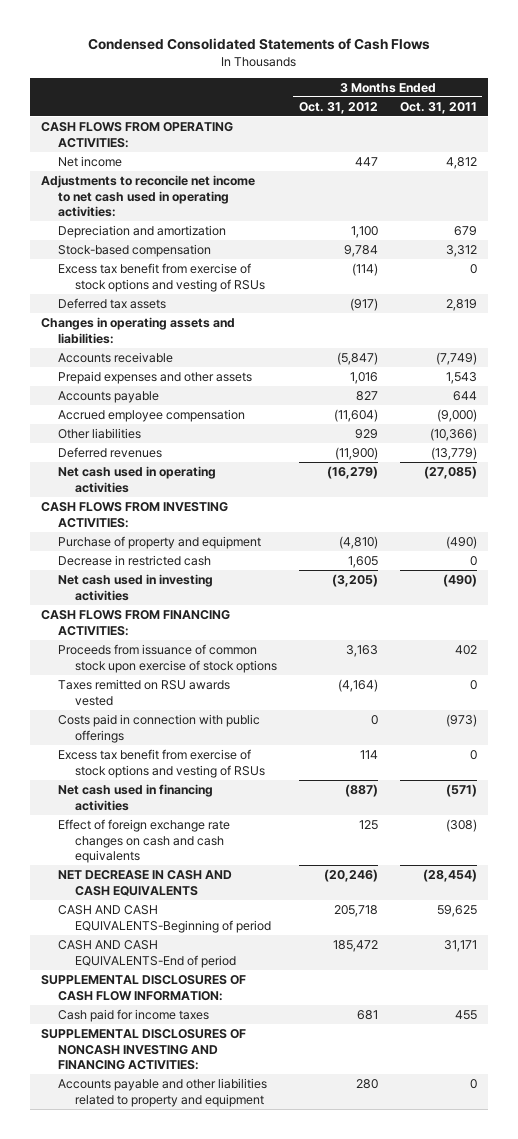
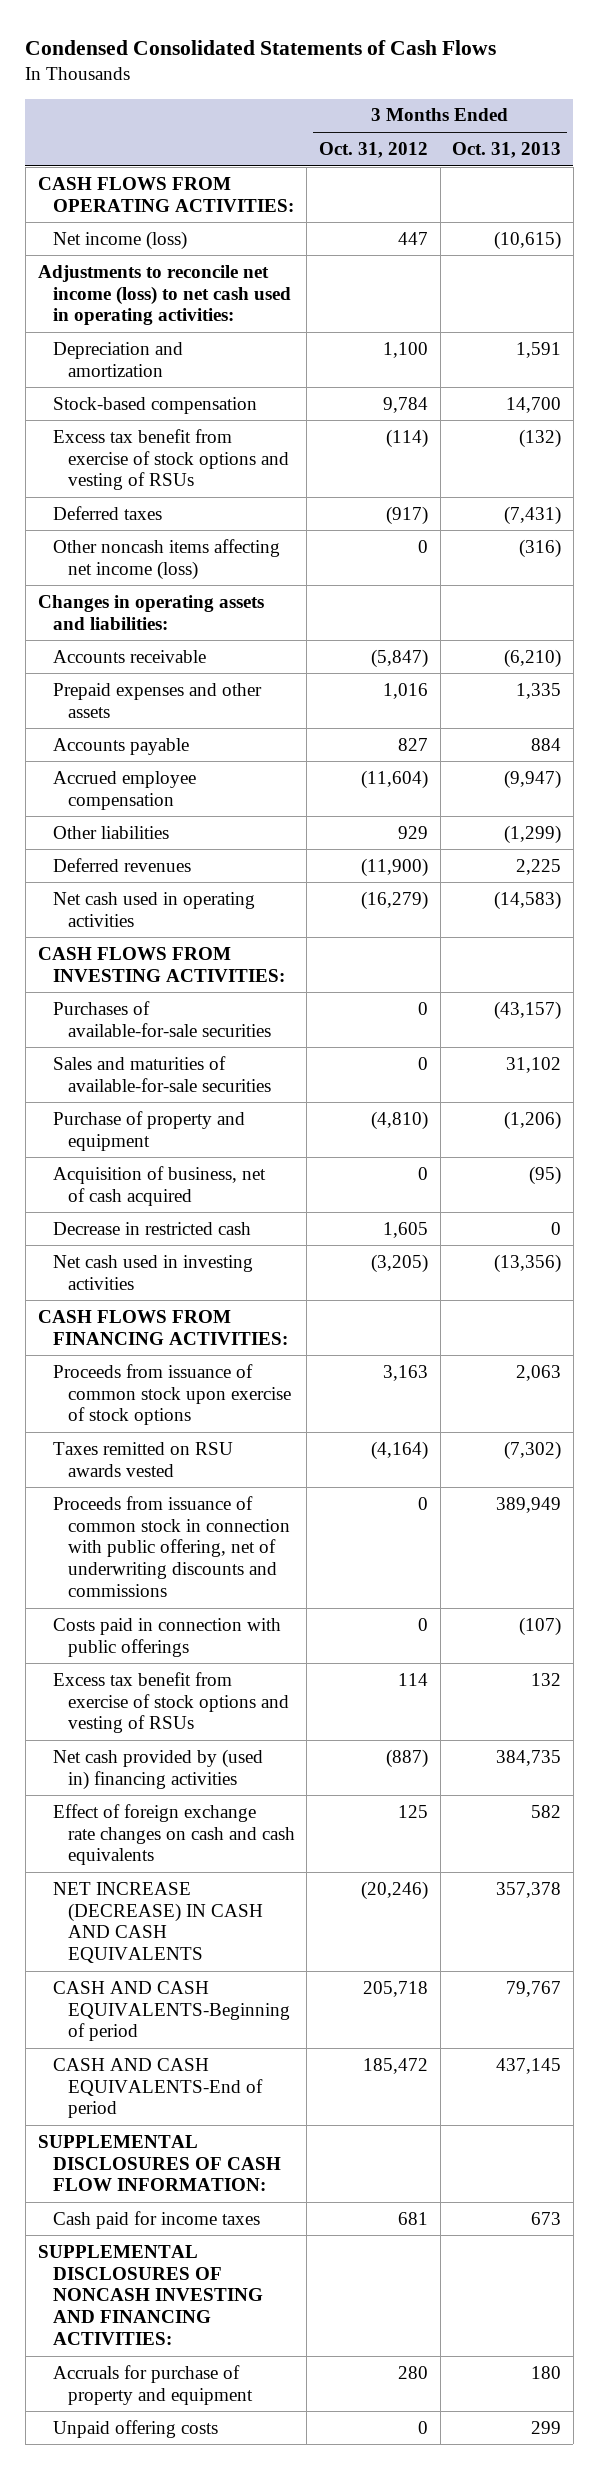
[399,101,477,114] Oct. 31, 2011 -> none
none -> [452,141,562,158] Oct. 31, 2013
[57,155,122,167] Net income -> [52,230,187,250] Net income (loss)
[41,174,256,218] Adjustments to reconcile net income to net cash used in operating activities: -> [37,264,291,326] Adjustments to reconcile net income (loss) to net cash used in operating activities:
[57,297,166,309] Deferred tax assets -> [52,505,162,520] Deferred taxes
none -> [52,538,280,580] Other noncash items affecting net income (loss)
none -> [52,1000,271,1037] Purchases of available-for-sale securities
none -> [52,1055,271,1092] Sales and maturities of available-for-sale securities
none -> [52,1165,266,1206] Acquisition of business, net of cash acquired
none -> [52,1495,290,1598] Proceeds from issuance of common stock in connection with public offering, net of underwriting discounts and commissions
[57,783,213,811] Net cash used in financing activities -> [52,1748,263,1790] Net cash provided by (used in) financing activities
[57,869,232,896] NET DECREASE IN CASH AND CASH EQUIVALENTS -> [52,1881,263,1964] NET INCREASE (DECREASE) IN CASH AND CASH EQUIVALENTS
[57,1077,267,1107] Accounts payable and other liabilities related to property and equipment -> [52,2364,253,2405] Accruals for purchase of property and equipment
none -> [52,2419,218,2438] Unpaid offering costs

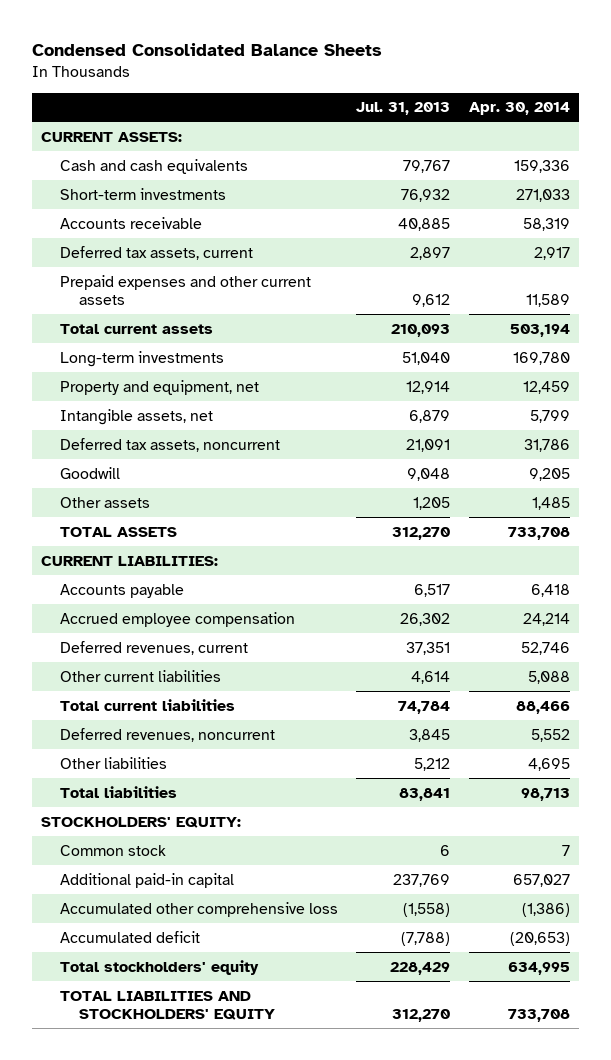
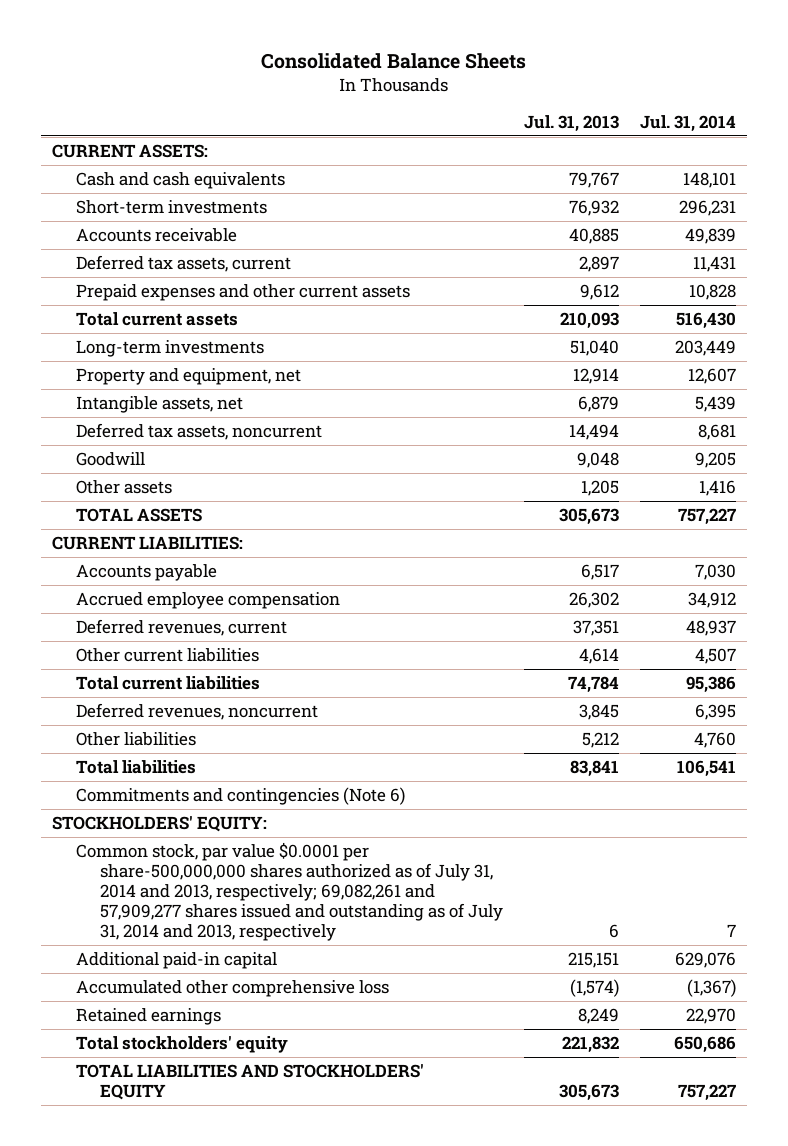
[31,43,382,57] Condensed Consolidated Balance Sheets -> [260,52,526,69] Consolidated Balance Sheets
[468,102,570,116] Apr. 30, 2014 -> none
none -> [640,115,737,133] Jul. 31, 2014
[406,438,451,452] 21,091 -> [568,424,619,441] 14,494
[392,526,451,540] 312,270 -> [558,508,619,526] 305,673
none -> [75,787,405,806] Commitments and contingencies (Note 6)
[59,930,200,943] Accumulated deficit -> none
[59,844,166,856] Common stock -> [75,842,503,941] Common stock, par value $0.0001 per share-500,000,000 shares authorized as of July 31, 2014 and 2013, respectively; 69,082,261 and 57,909,277 shares issued and outstanding as of July 31, 2014 and 2013, respectively
[393,873,451,887] 237,769 -> [567,952,619,969] 215,151
[403,902,451,917] (1,558) -> [569,979,619,998] (1,574)
none -> [75,1008,221,1026] Retained earnings
[390,961,451,975] 228,429 -> [561,1036,619,1054] 221,832
[392,1009,451,1023] 312,270 -> [558,1084,619,1102] 305,673

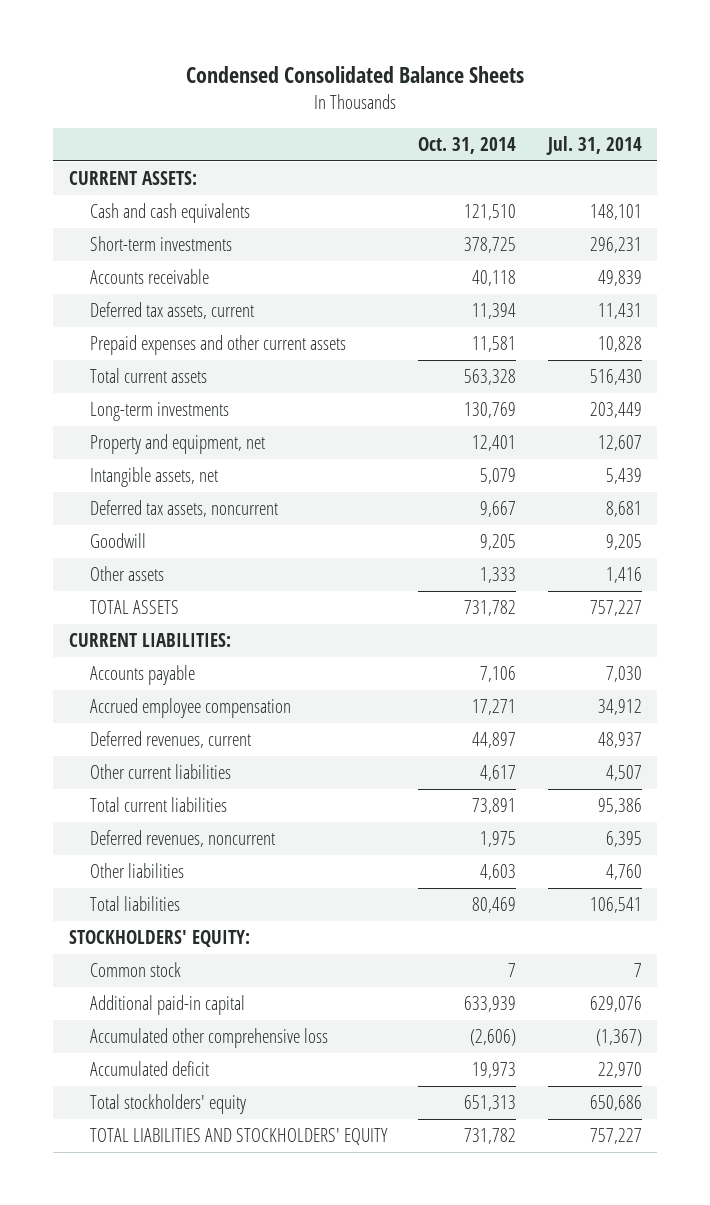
[260,52,526,69] Consolidated Balance Sheets -> [186,65,525,83] Condensed Consolidated Balance Sheets
[523,115,619,133] Jul. 31, 2013 -> none
none -> [418,137,517,155] Oct. 31, 2014
[75,787,405,806] Commitments and contingencies (Note 6) -> none
[75,842,503,941] Common stock, par value $0.0001 per share-500,000,000 shares authorized as of July 31, 2014 and 2013, respectively; 69,082,261 and 57,909,277 shares issued and outstanding as of July 31, 2014 and 2013, respectively -> [89,962,181,978] Common stock
[75,1008,221,1026] Retained earnings -> [89,1061,209,1077] Accumulated deficit

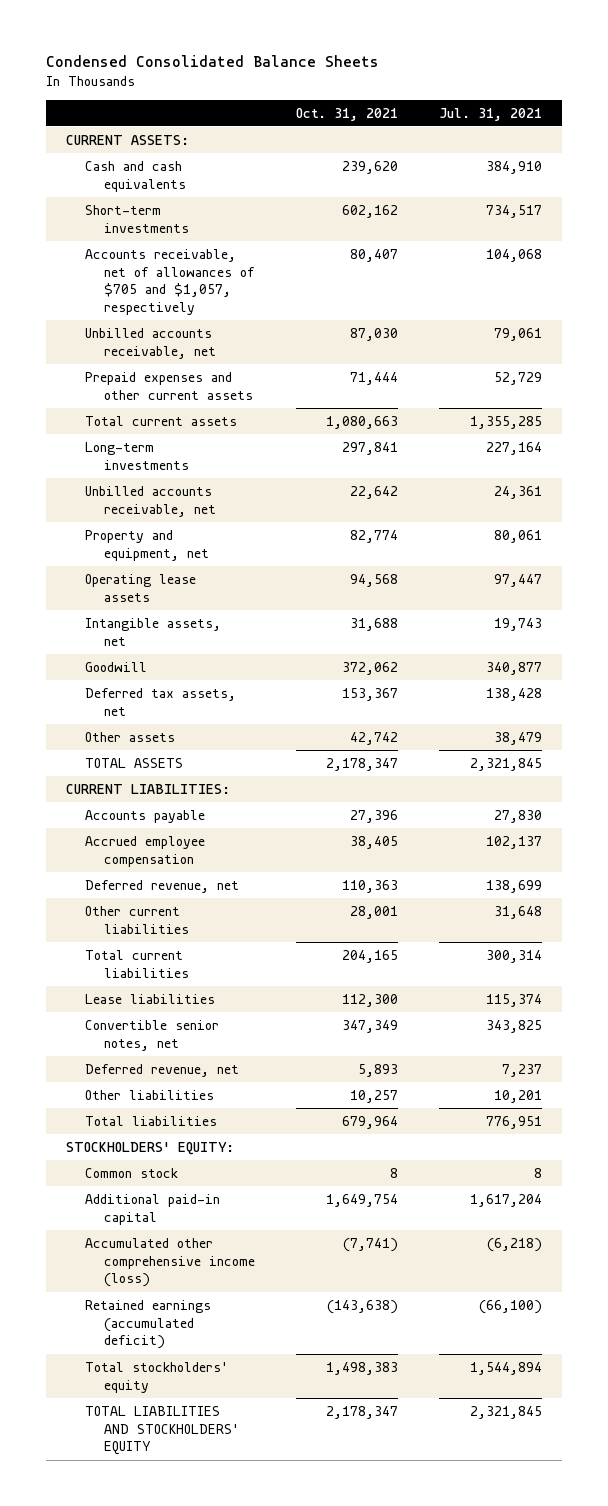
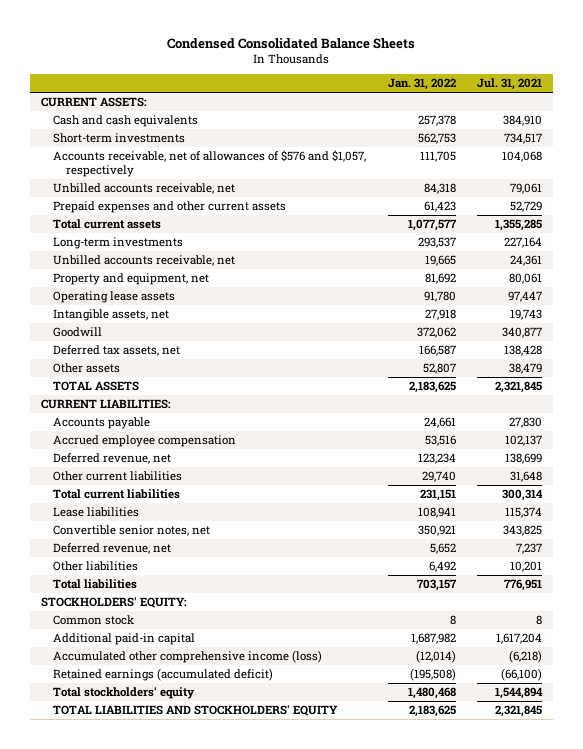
[295,107,398,121] Oct. 31, 2021 -> none
none -> [387,78,456,91] Jan. 31, 2022
[84,248,255,316] Accounts receivable, net of allowances of $705 and $1,057, respectively -> [53,150,367,177] Accounts receivable, net of allowances of $576 and $1,057, respectively

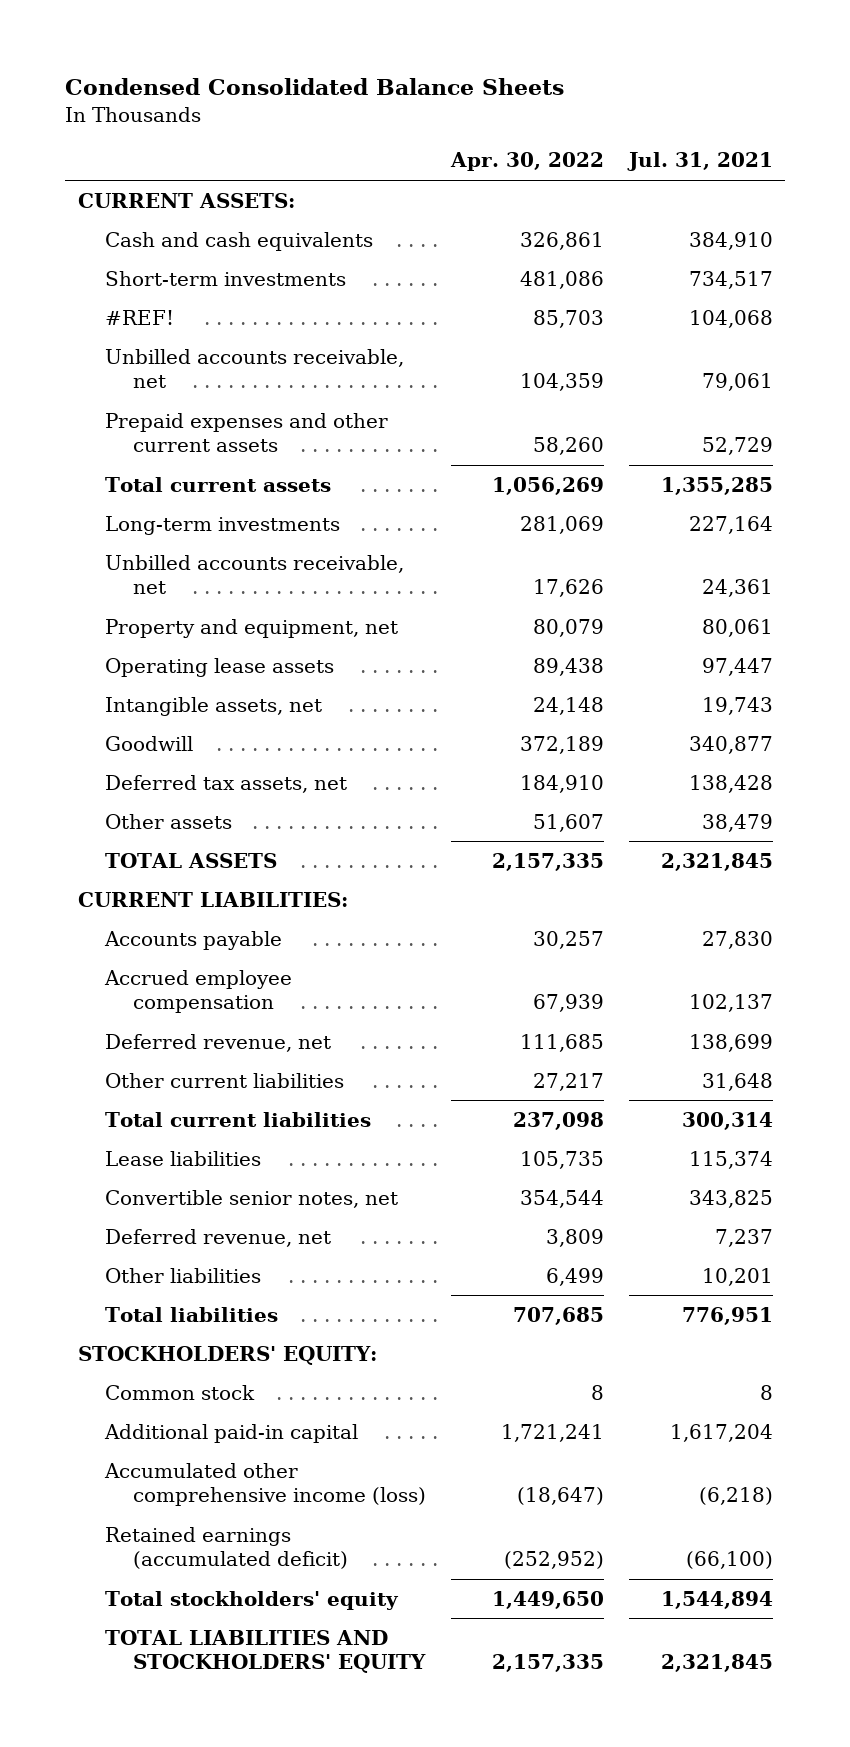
[387,78,456,91] Jan. 31, 2022 -> none
none -> [449,152,604,172] Apr. 30, 2022
[53,150,367,177] Accounts receivable, net of allowances of $576 and $1,057, respectively -> [105,309,175,325] #REF!

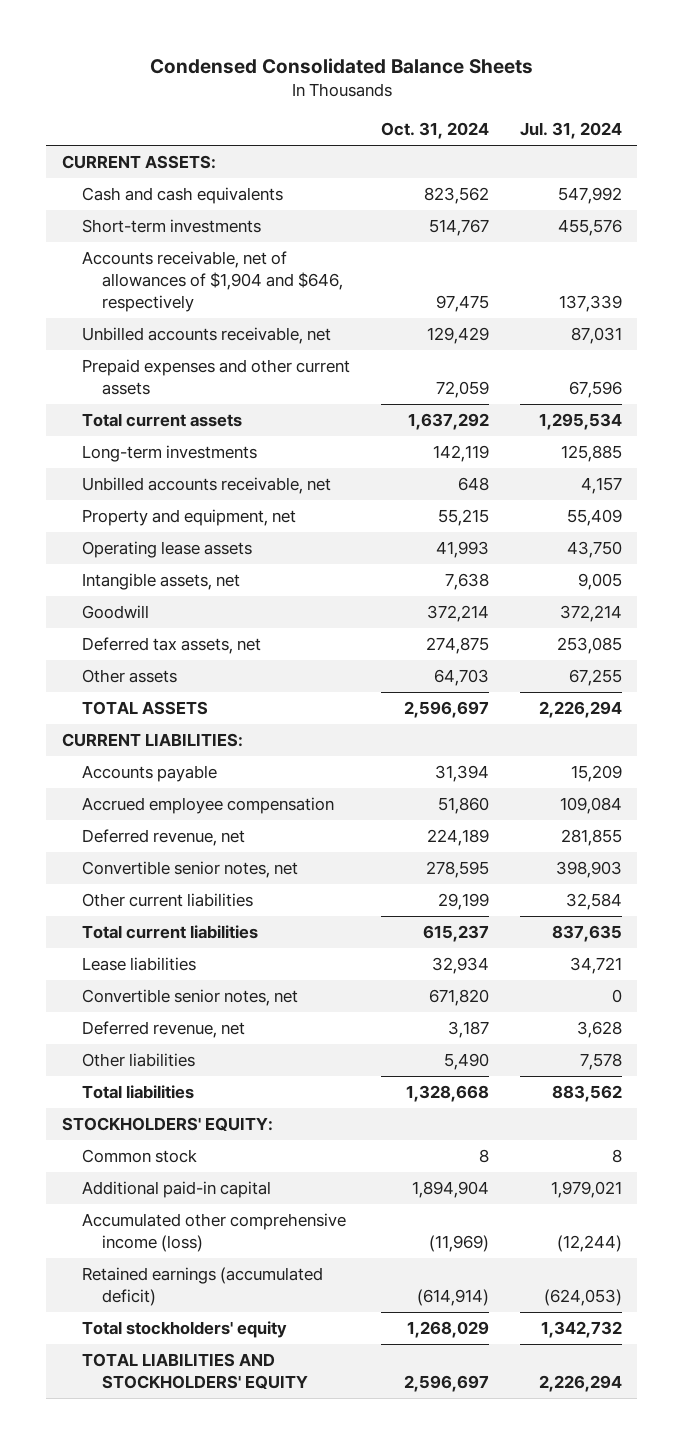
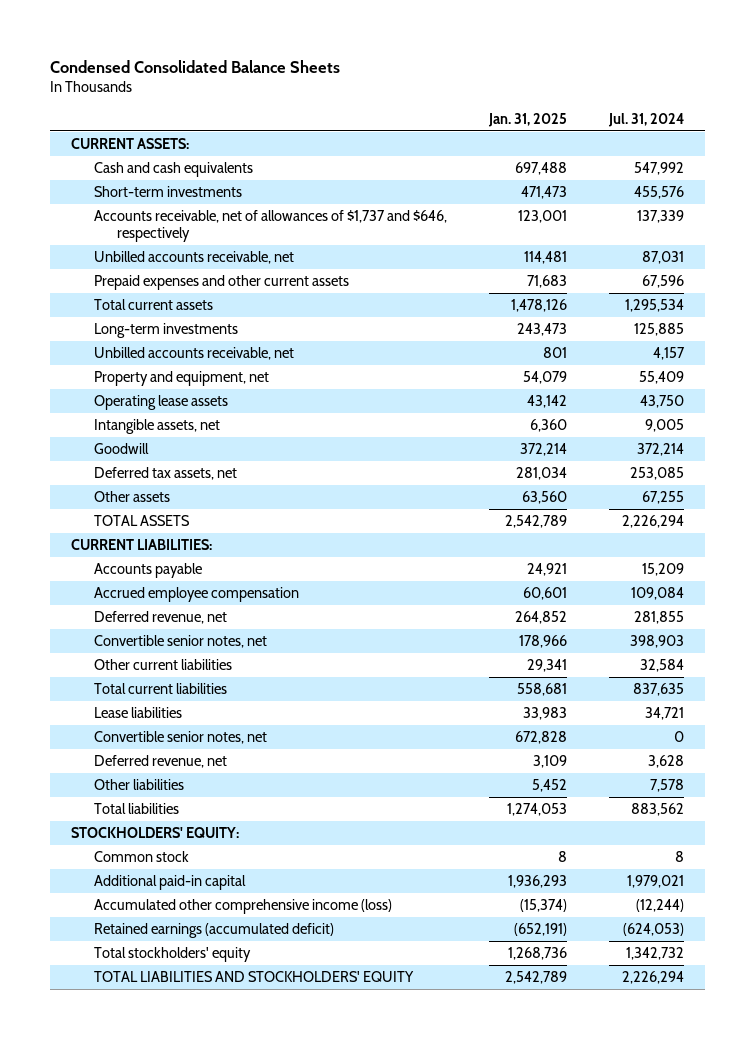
[380,122,489,140] Oct. 31, 2024 -> none
none -> [488,112,568,127] Jan. 31, 2025
[81,251,344,312] Accounts receivable, net of allowances of $1,904 and $646, respectively -> [94,209,448,242] Accounts receivable, net of allowances of $1,737 and $646, respectively

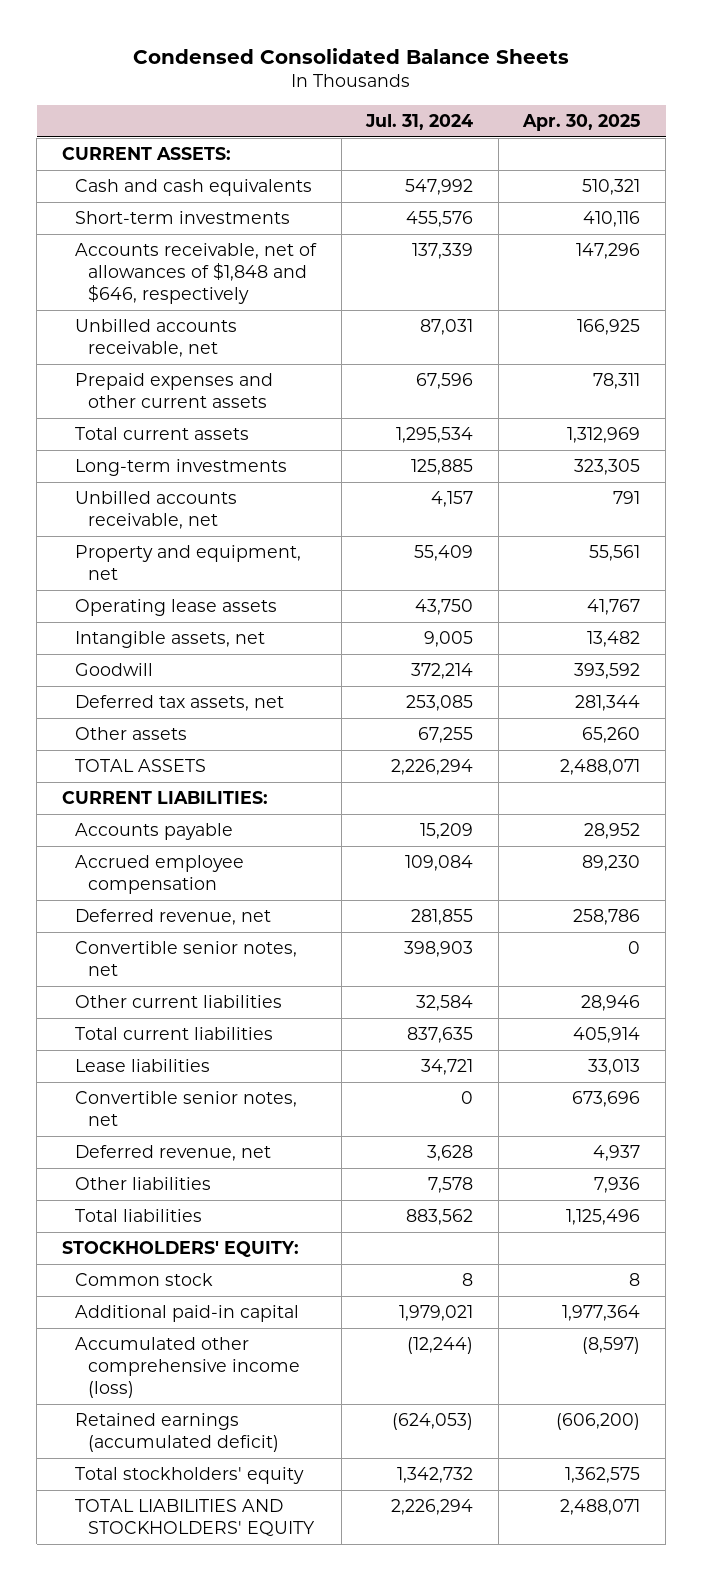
[488,112,568,127] Jan. 31, 2025 -> none
none -> [522,113,641,131] Apr. 30, 2025
[94,209,448,242] Accounts receivable, net of allowances of $1,737 and $646, respectively -> [75,243,318,305] Accounts receivable, net of allowances of $1,848 and $646, respectively

